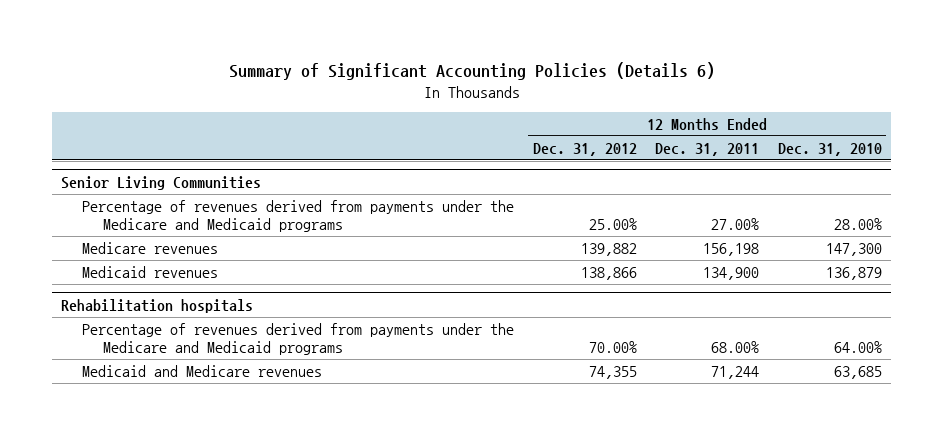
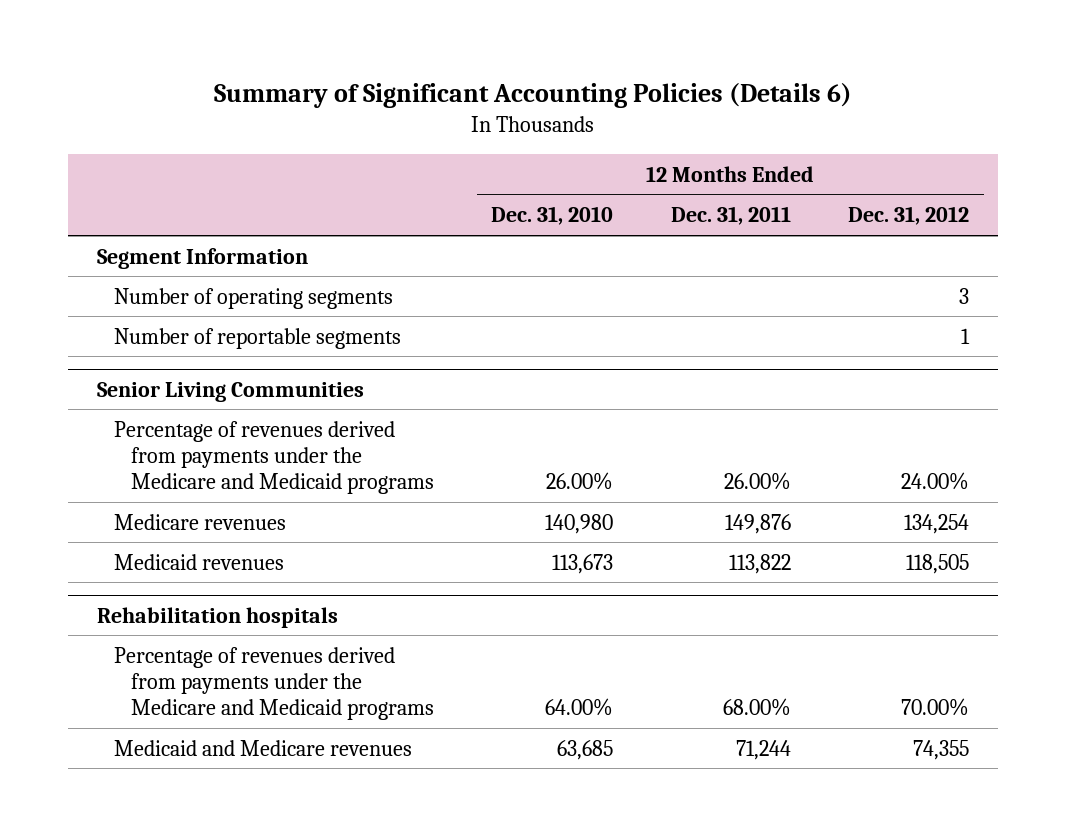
none -> [96,247,308,269] Segment Information
none -> [113,287,393,309] Number of operating segments
none -> [113,327,401,349] Number of reportable segments
[588,217,637,230] 25.00% -> [901,471,970,490] 24.00%
[711,217,760,230] 27.00% -> [723,471,791,490] 26.00%
[833,217,882,230] 28.00% -> [546,471,614,490] 26.00%
[580,242,637,256] 139,882 -> [904,513,970,534] 134,254
[703,242,760,256] 156,198 -> [724,513,791,534] 149,876
[825,242,882,256] 147,300 -> [545,513,614,534] 140,980
[580,266,637,280] 138,866 -> [906,553,970,574] 118,505
[703,266,760,280] 134,900 -> [728,553,791,574] 113,822
[825,266,882,280] 136,879 -> [552,553,614,574] 113,673

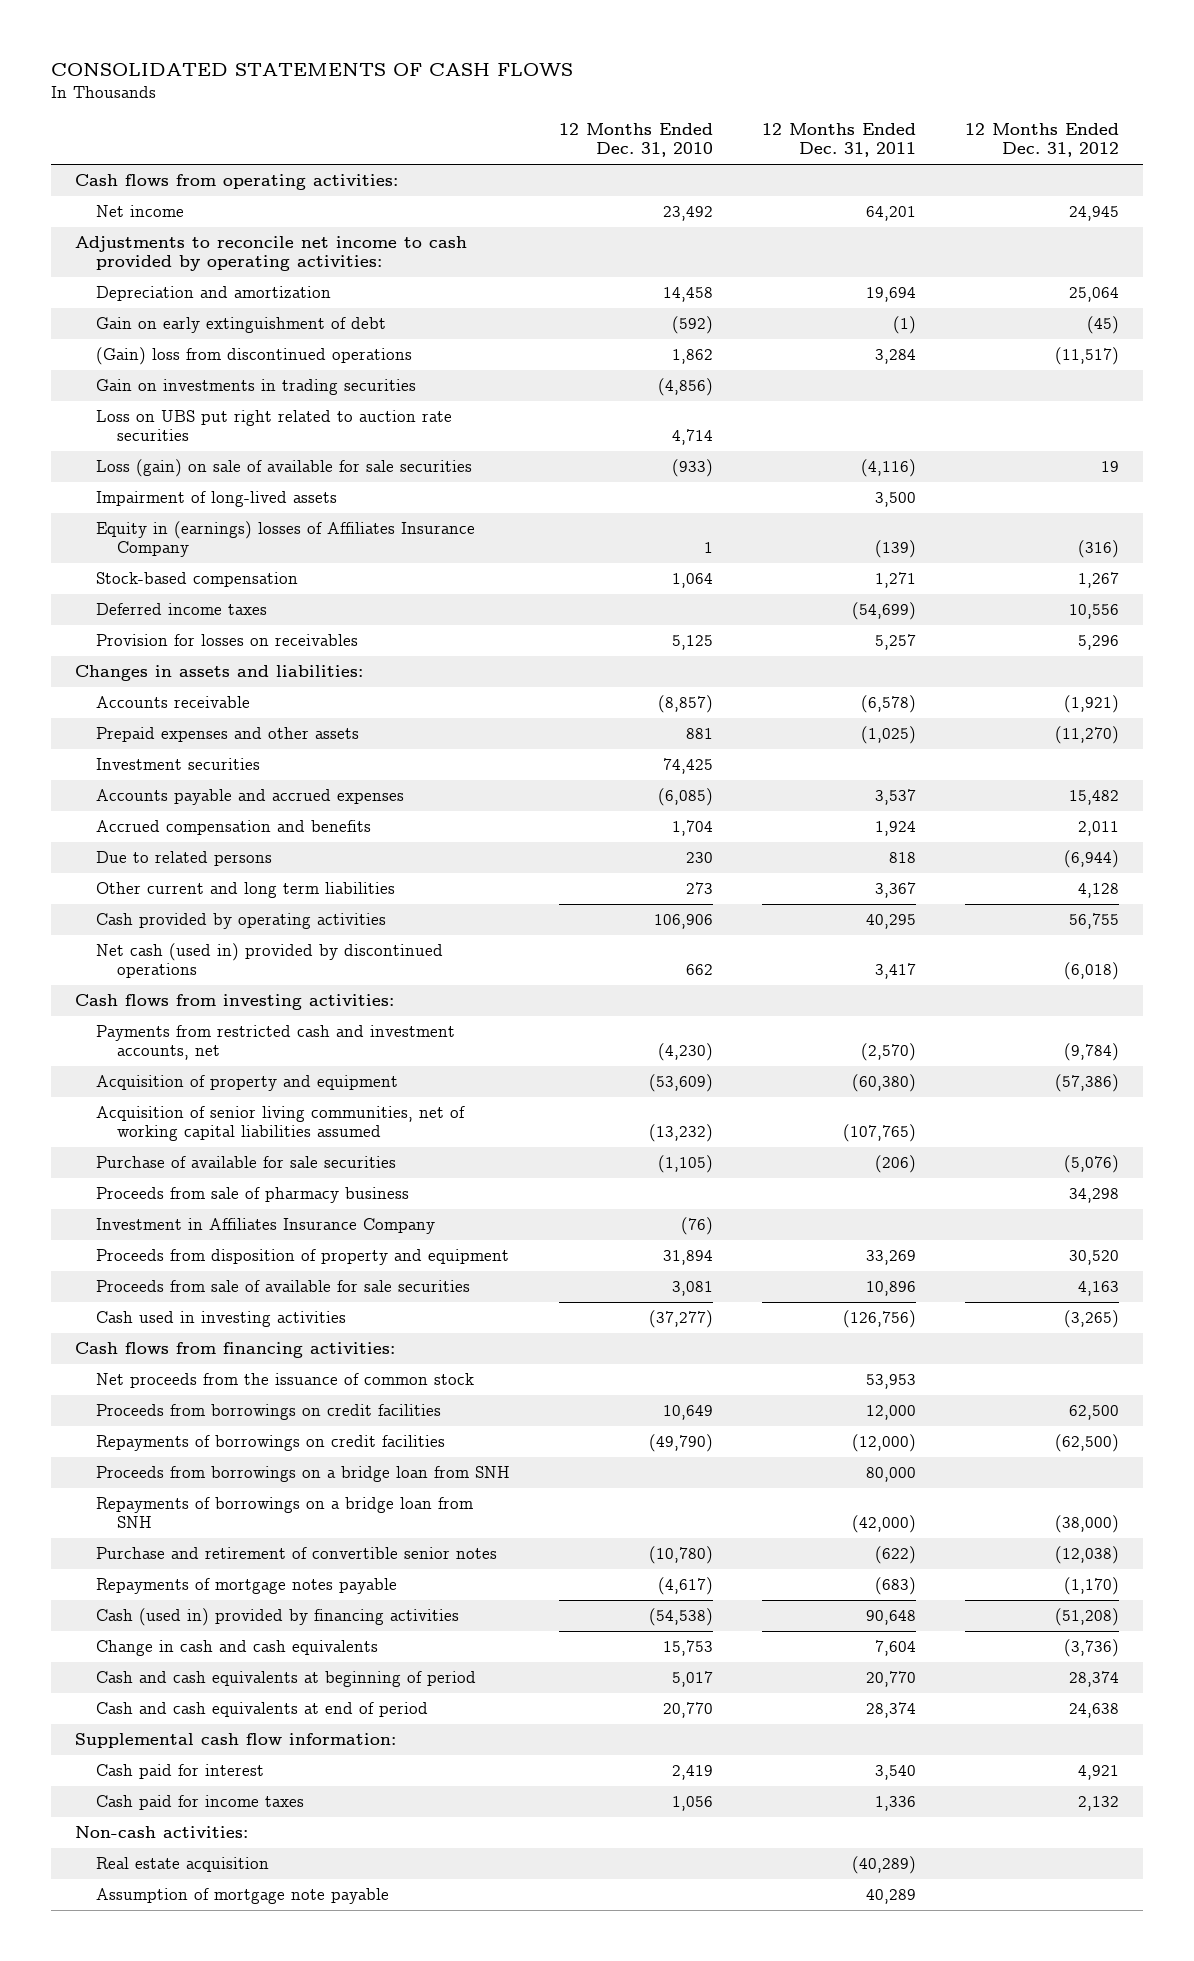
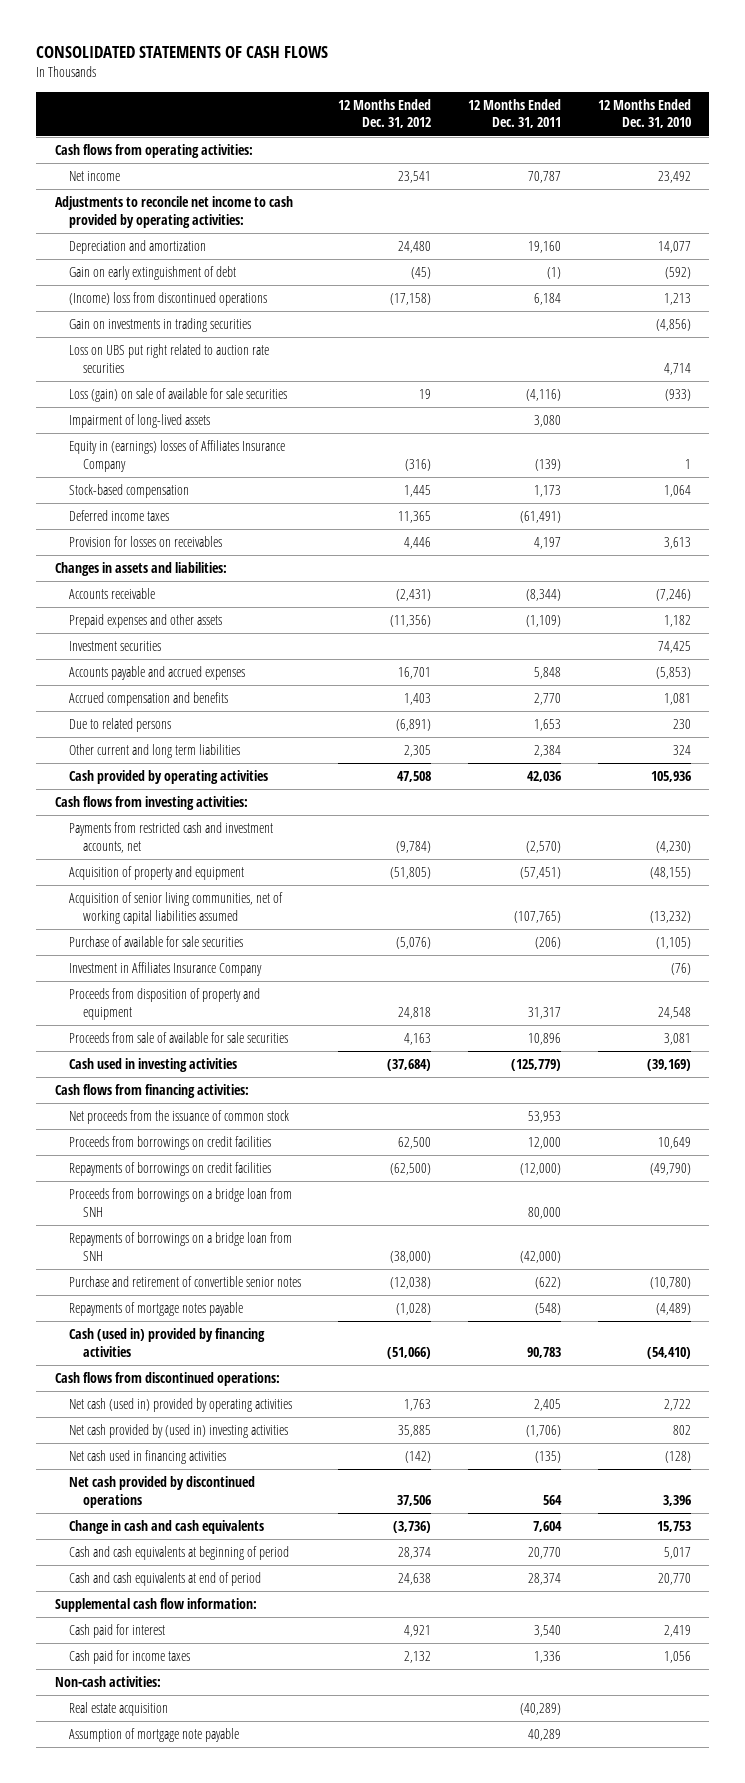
[865,206,916,222] 64,201 -> [527,171,561,184] 70,787
[1068,206,1119,222] 24,945 -> [397,171,431,184] 23,541
[662,287,713,303] 14,458 -> [657,241,691,254] 14,077
[865,287,916,303] 19,694 -> [527,241,561,254] 19,160
[1068,287,1119,303] 25,064 -> [397,241,431,254] 24,480
[95,347,412,366] (Gain) loss from discontinued operations -> [68,292,267,307] (Income) loss from discontinued operations
[671,349,713,365] 1,862 -> [663,293,691,306] 1,213
[874,349,916,365] 3,284 -> [533,293,561,306] 6,184
[1054,347,1119,366] (11,517) -> [389,293,431,306] (17,158)
[874,492,916,508] 3,500 -> [533,415,561,428] 3,080
[874,572,916,589] 1,271 -> [533,485,561,498] 1,173
[1077,572,1119,589] 1,267 -> [403,485,431,498] 1,445
[851,602,916,621] (54,699) -> [519,511,561,524] (61,491)
[1068,604,1119,620] 10,556 -> [397,511,431,524] 11,365
[671,635,713,651] 5,125 -> [663,537,691,550] 3,613
[874,634,916,651] 5,257 -> [533,537,561,550] 4,197
[1077,635,1119,651] 5,296 -> [403,537,431,550] 4,446
[657,695,713,714] (8,857) -> [655,589,691,602] (7,246)
[860,695,916,714] (6,578) -> [525,589,561,602] (8,344)
[1063,695,1119,714] (1,921) -> [395,589,431,602] (2,431)
[685,728,713,740] 881 -> [663,615,691,628] 1,182
[860,726,916,745] (1,025) -> [525,615,561,628] (1,109)
[1054,726,1119,745] (11,270) -> [389,615,431,628] (11,356)
[95,943,443,979] Net cash (used in) provided by discontinued operations -> none
[657,788,713,807] (6,085) -> [655,667,691,680] (5,853)
[874,789,916,806] 3,537 -> [533,667,561,680] 5,848
[1068,790,1119,806] 15,482 -> [397,667,431,680] 16,701
[671,820,713,837] 1,704 -> [663,693,691,706] 1,081
[874,821,916,837] 1,924 -> [533,693,561,706] 2,770
[1077,821,1119,837] 2,011 -> [403,693,431,706] 1,403
[888,852,916,864] 818 -> [533,719,561,732] 1,653
[1063,850,1119,869] (6,944) -> [395,719,431,732] (6,891)
[685,882,713,895] 273 -> [672,745,691,756] 324
[874,882,916,899] 3,367 -> [533,745,561,758] 2,384
[1077,883,1119,899] 4,128 -> [403,745,431,758] 2,305
[653,914,713,930] 106,906 -> [650,771,691,783] 105,936
[865,914,916,930] 40,295 -> [526,771,561,783] 42,036
[1068,913,1119,930] 56,755 -> [396,771,431,783] 47,508
[648,1074,713,1093] (53,609) -> [649,867,691,880] (48,155)
[851,1074,916,1093] (60,380) -> [519,867,561,880] (57,451)
[1054,1074,1119,1093] (57,386) -> [389,867,431,880] (51,805)
[95,1187,409,1204] Proceeds from sale of pharmacy business -> none
[662,1250,713,1266] 31,894 -> [657,1006,691,1019] 24,548
[865,1250,916,1266] 33,269 -> [527,1006,561,1019] 31,317
[1068,1250,1119,1266] 30,520 -> [397,1006,431,1019] 24,818
[648,1310,713,1329] (37,277) -> [646,1059,691,1072] (39,169)
[842,1310,916,1329] (126,756) -> [510,1059,561,1072] (125,779)
[1063,1310,1119,1329] (3,265) -> [386,1059,431,1072] (37,684)
[657,1577,713,1596] (4,617) -> [655,1303,691,1316] (4,489)
[874,1577,916,1596] (683) -> [534,1303,561,1316] (548)
[1063,1577,1119,1596] (1,170) -> [395,1303,431,1316] (1,028)
[648,1608,713,1627] (54,538) -> [646,1346,691,1359] (54,410)
[865,1610,916,1626] 90,648 -> [526,1346,561,1358] 90,783
[1054,1608,1119,1627] (51,208) -> [386,1346,431,1359] (51,066)
none -> [54,1372,280,1387] Cash flows from discontinued operations:
none -> [68,1398,292,1413] Net cash (used in) provided by operating activities
none -> [68,1424,288,1439] Net cash provided by (used in) investing activities
none -> [68,1450,226,1465] Net cash used in financing activities
none -> [68,1476,255,1508] Net cash provided by discontinued operations

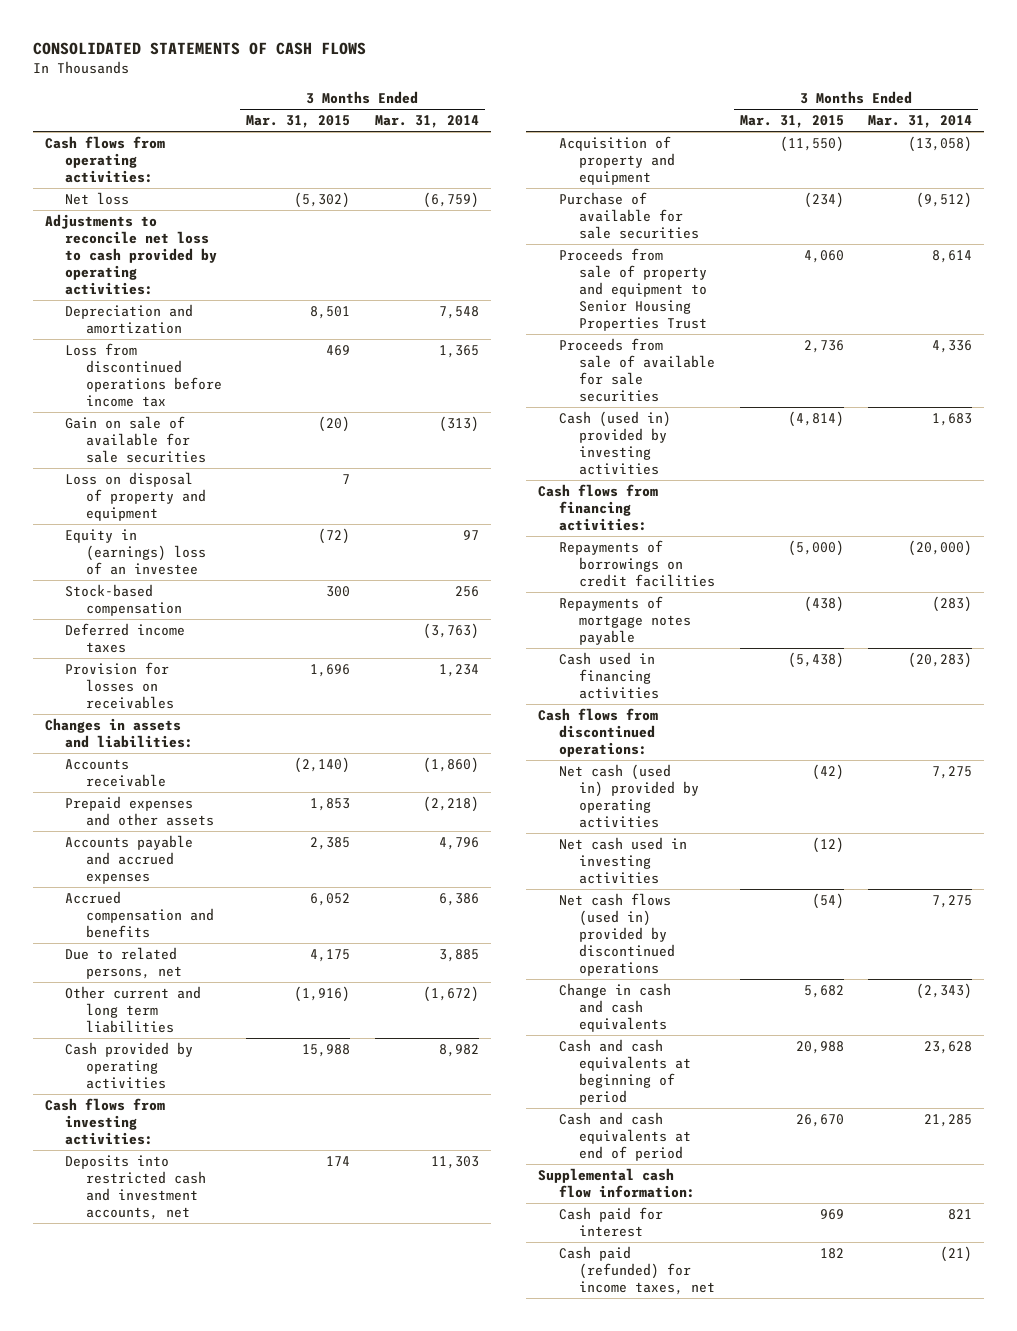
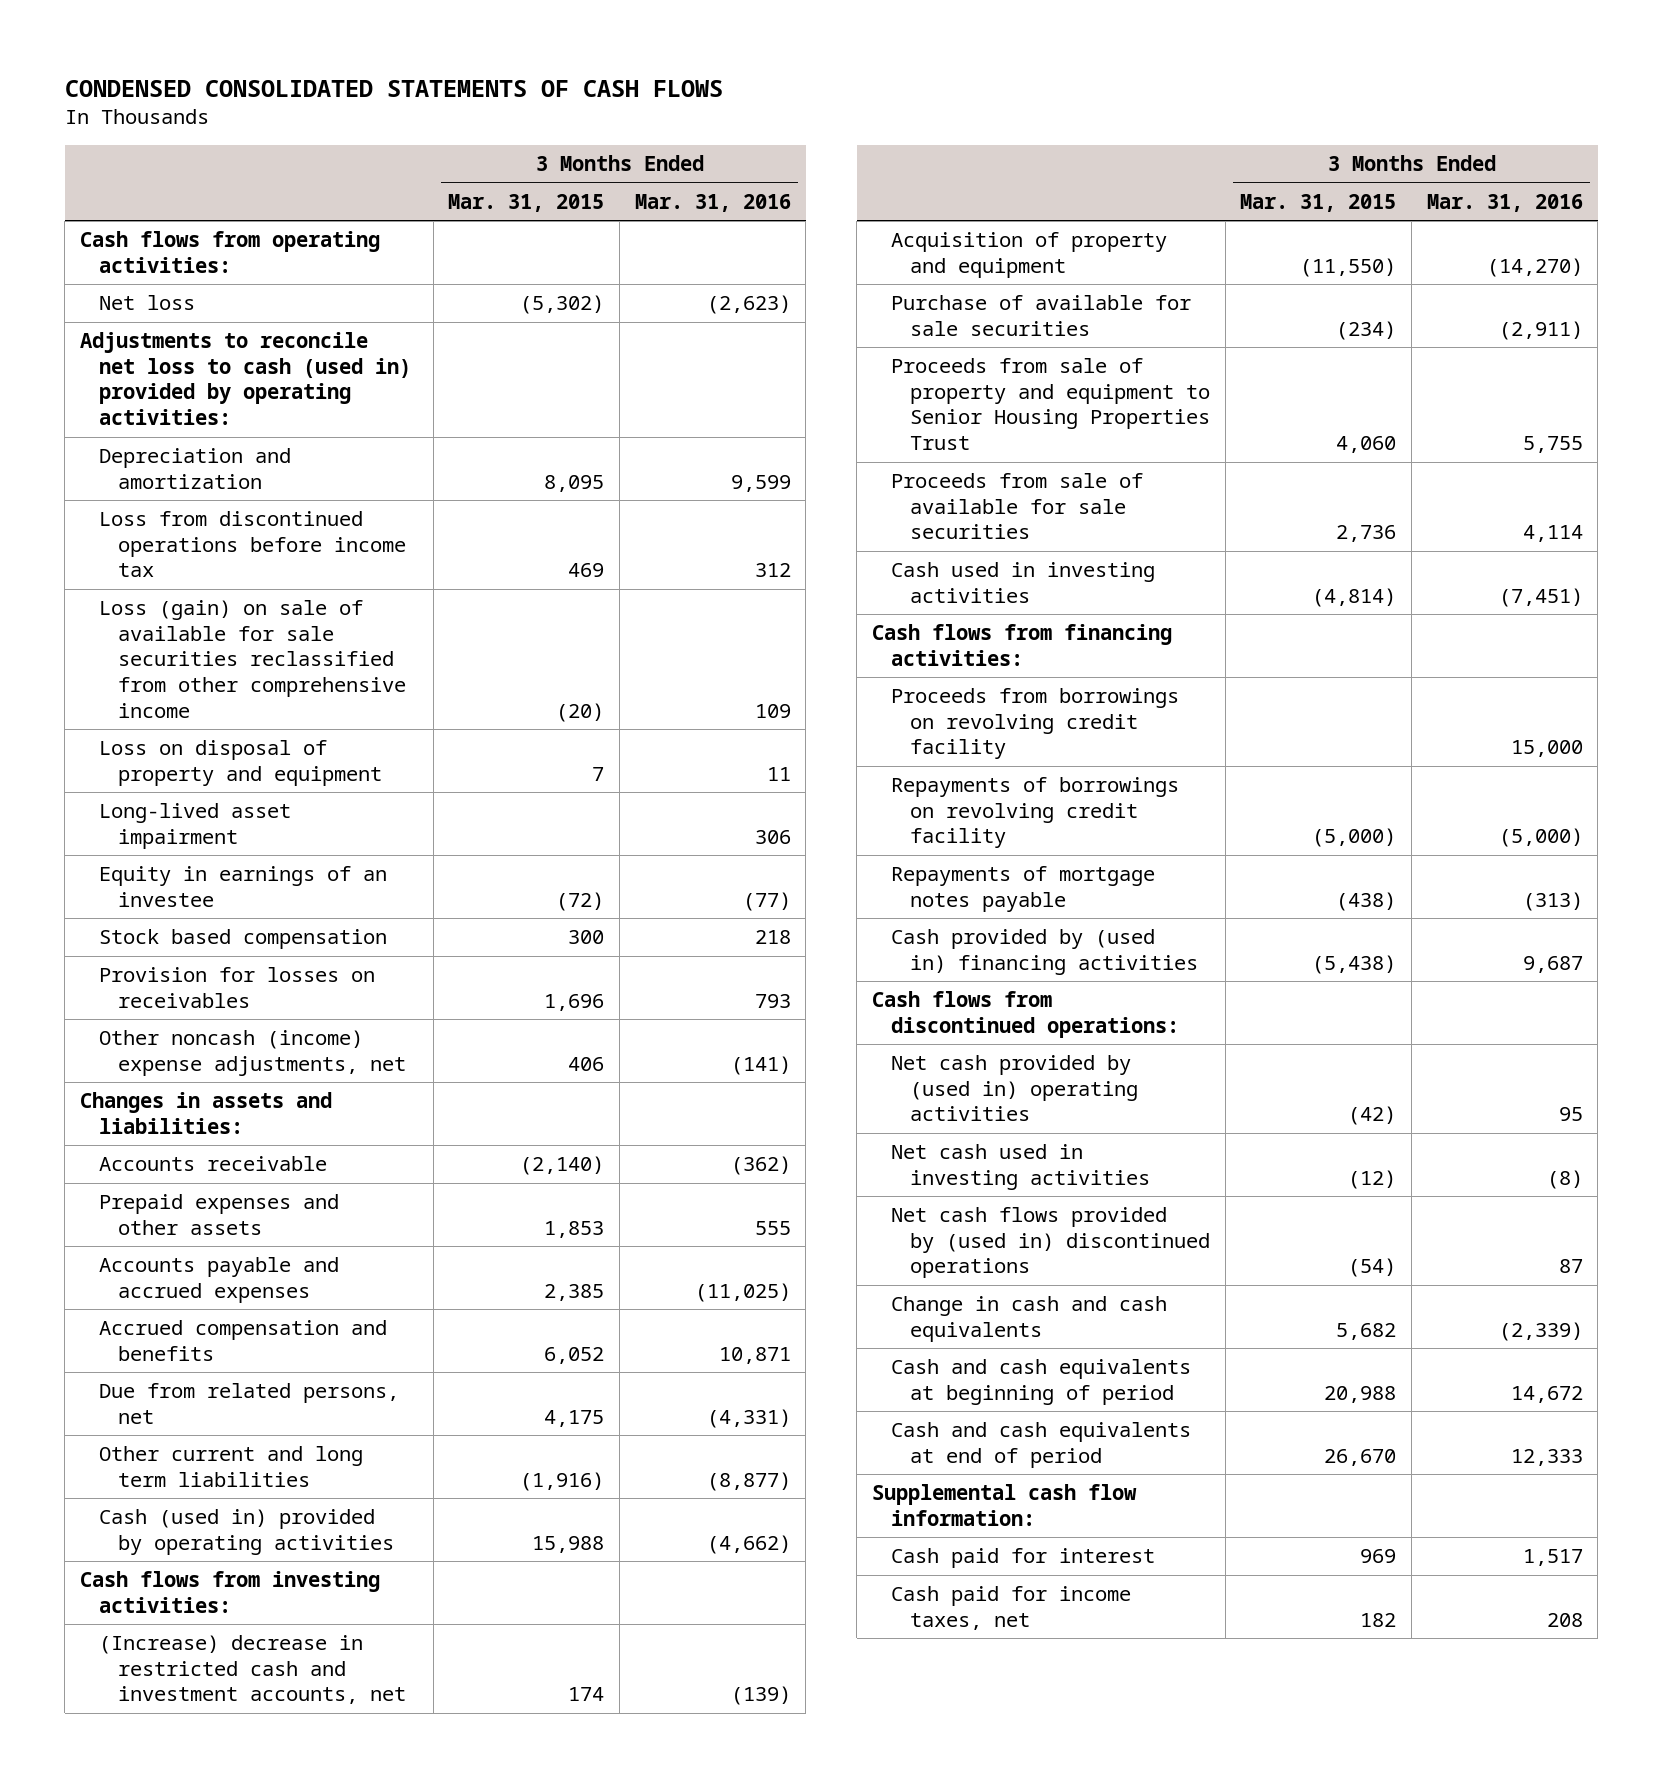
[32,42,366,56] CONSOLIDATED STATEMENTS OF CASH FLOWS -> [64,79,723,97] CONDENSED CONSOLIDATED STATEMENTS OF CASH FLOWS
[374,115,479,129] Mar. 31, 2014 -> none
none -> [634,193,791,212] Mar. 31, 2016
[44,213,218,296] Adjustments to reconcile net loss to cash provided by operating activities: -> [79,332,412,426] Adjustments to reconcile net loss to cash (used in) provided by operating activities:
[310,305,351,319] 8,501 -> [544,474,605,492] 8,095
[65,415,207,464] Gain on sale of available for sale securities -> [99,600,407,718] Loss (gain) on sale of available for sale securities reclassified from other comprehensive income
[65,622,186,653] Deferred income taxes -> none
none -> [99,803,292,849] Long-lived asset impairment
[65,528,207,576] Equity in (earnings) loss of an investee -> [99,866,388,907] Equity in earnings of an investee
[65,583,183,616] Stock-based compensation -> [99,929,388,950] Stock based compensation
none -> [99,1030,407,1076] Other noncash (income) expense adjustments, net
[65,946,183,979] Due to related persons, net -> [99,1383,400,1424] Due from related persons, net
[65,1041,194,1090] Cash provided by operating activities -> [99,1509,395,1555] Cash (used in) provided by operating activities
[65,1154,207,1221] Deposits into restricted cash and investment accounts, net -> [99,1635,407,1705] (Increase) decrease in restricted cash and investment accounts, net
[558,410,671,476] Cash (used in) provided by investing activities -> [891,562,1156,603] Cash used in investing activities
none -> [891,688,1180,760] Proceeds from borrowings on revolving credit facility
[558,539,716,588] Repayments of borrowings on credit facilities -> [891,777,1180,849] Repayments of borrowings on revolving credit facility
[558,651,660,700] Cash used in financing activities -> [891,929,1199,975] Cash provided by (used in) financing activities
[558,763,700,829] Net cash (used in) provided by operating activities -> [891,1055,1139,1122] Net cash provided by (used in) operating activities
[558,892,676,977] Net cash flows (used in) provided by discontinued operations -> [891,1207,1211,1279] Net cash flows provided by (used in) discontinued operations
[558,1245,716,1296] Cash paid (refunded) for income taxes, net -> [891,1586,1132,1630] Cash paid for income taxes, net

